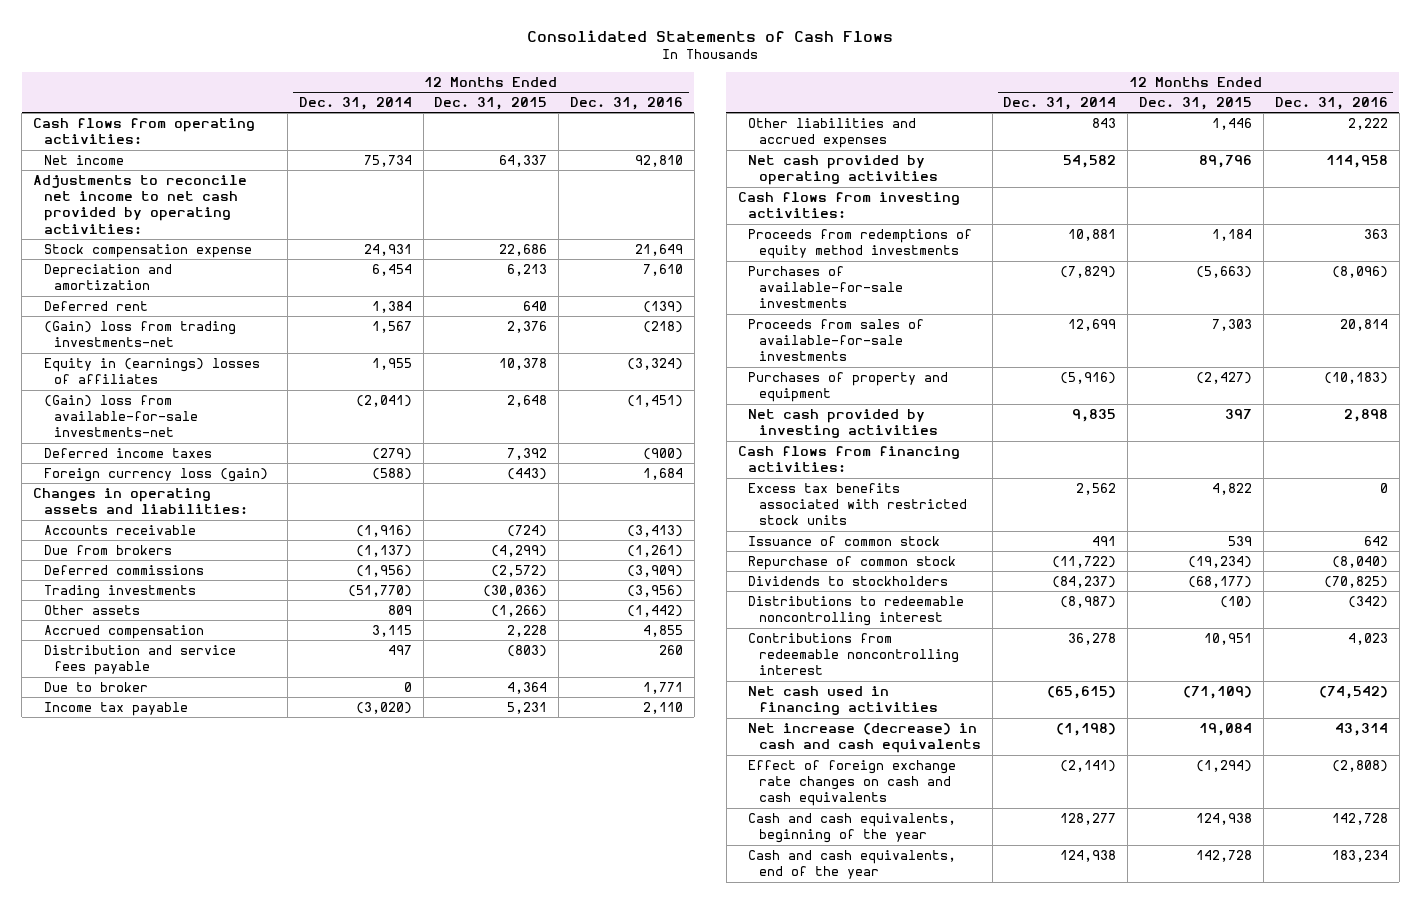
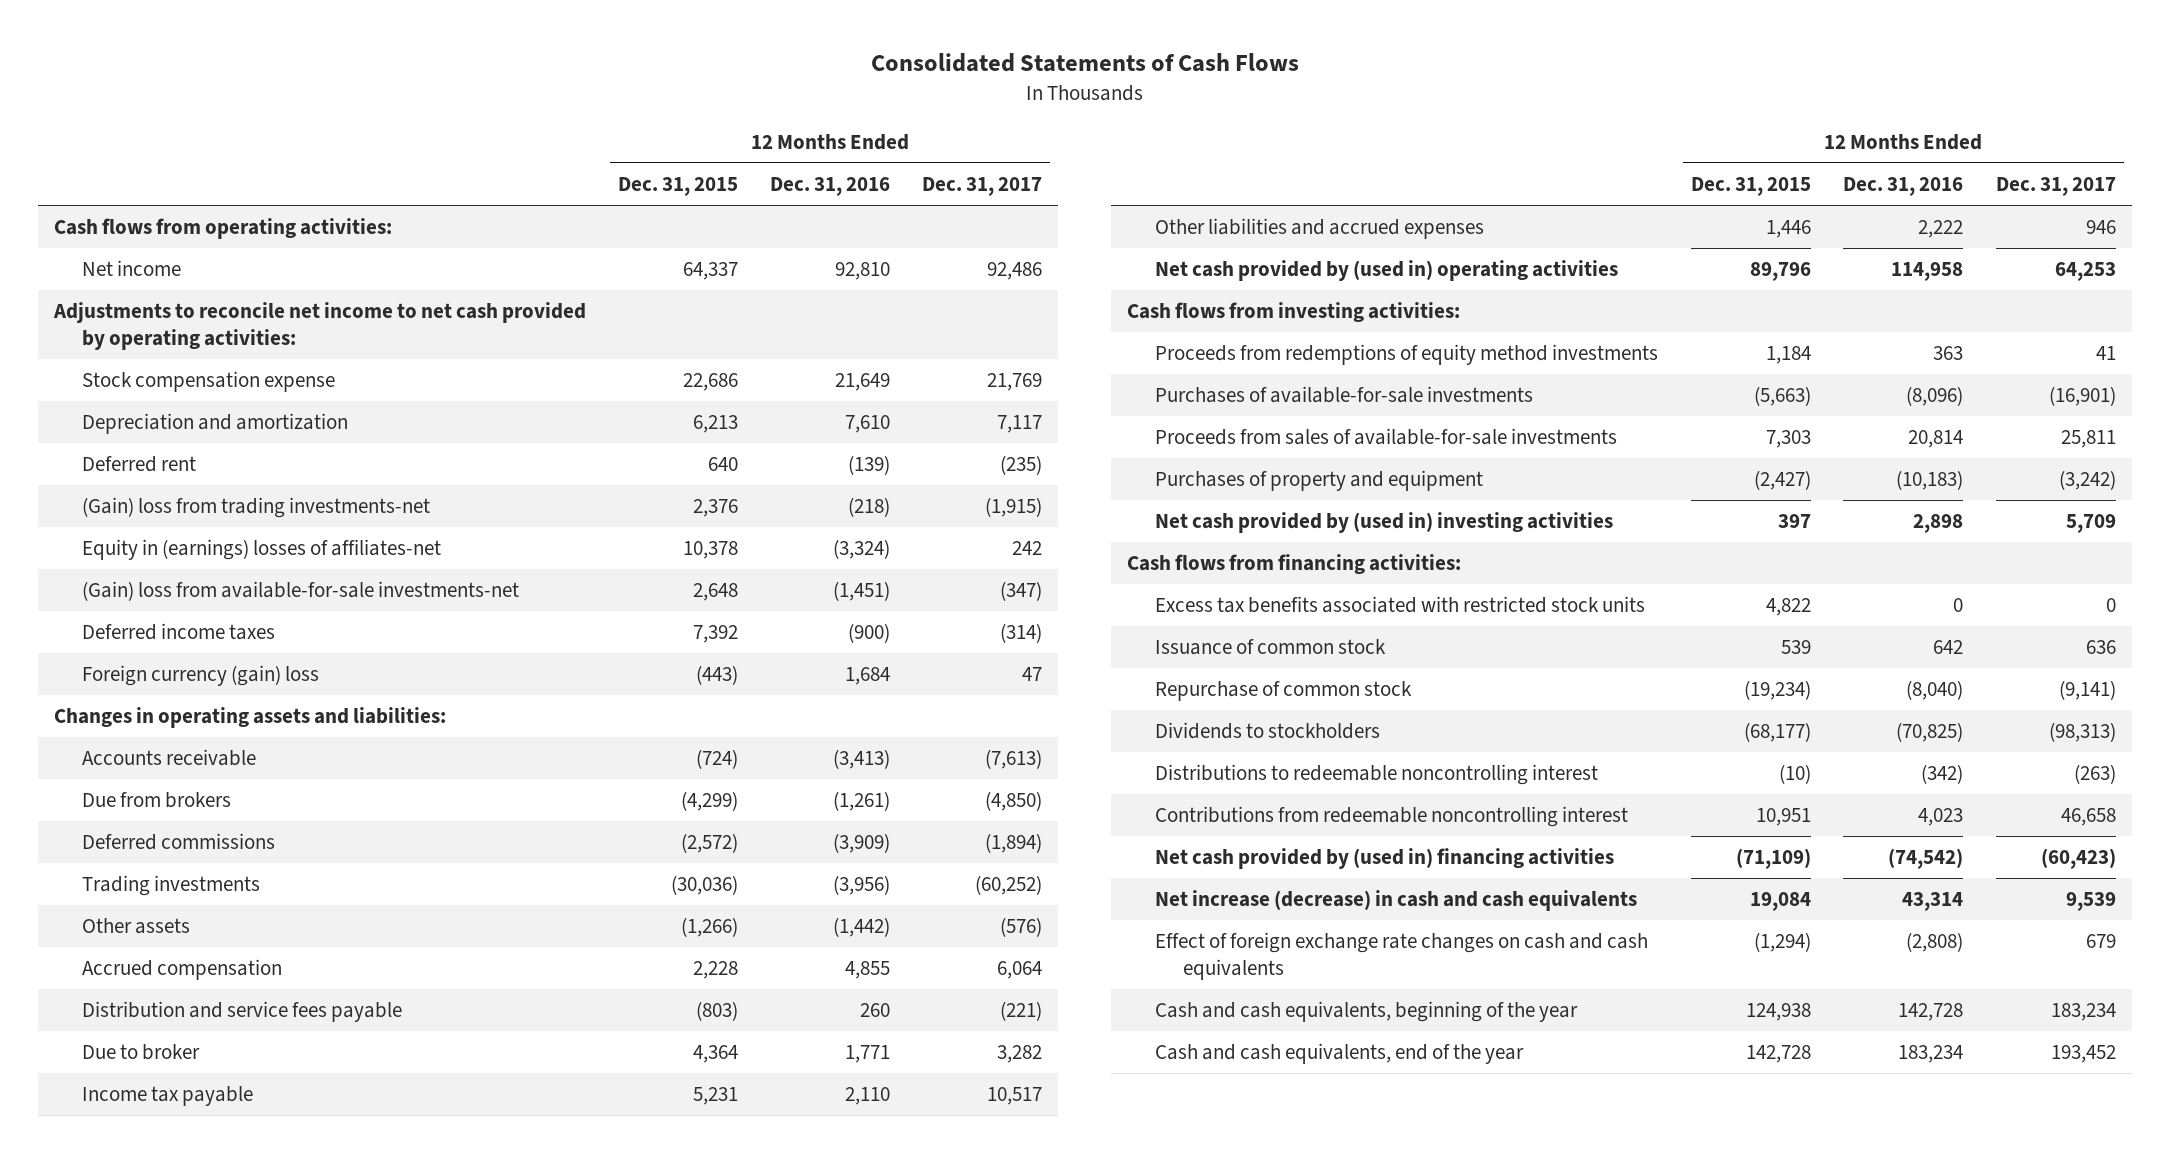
[298,97,412,111] Dec. 31, 2014 -> none
none -> [922,177,1043,197] Dec. 31, 2017
[43,358,260,385] Equity in (earnings) losses of affiliates -> [81,539,441,561] Equity in (earnings) losses of affiliates-net
[43,468,268,483] Foreign currency loss (gain) -> [81,665,319,687] Foreign currency (gain) loss
[748,155,938,186] Net cash provided by operating activities -> [1155,260,1619,282] Net cash provided by (used in) operating activities
[748,409,938,439] Net cash provided by investing activities -> [1155,512,1614,534] Net cash provided by (used in) investing activities
[748,686,938,716] Net cash used in financing activities -> [1155,848,1615,870] Net cash provided by (used in) financing activities

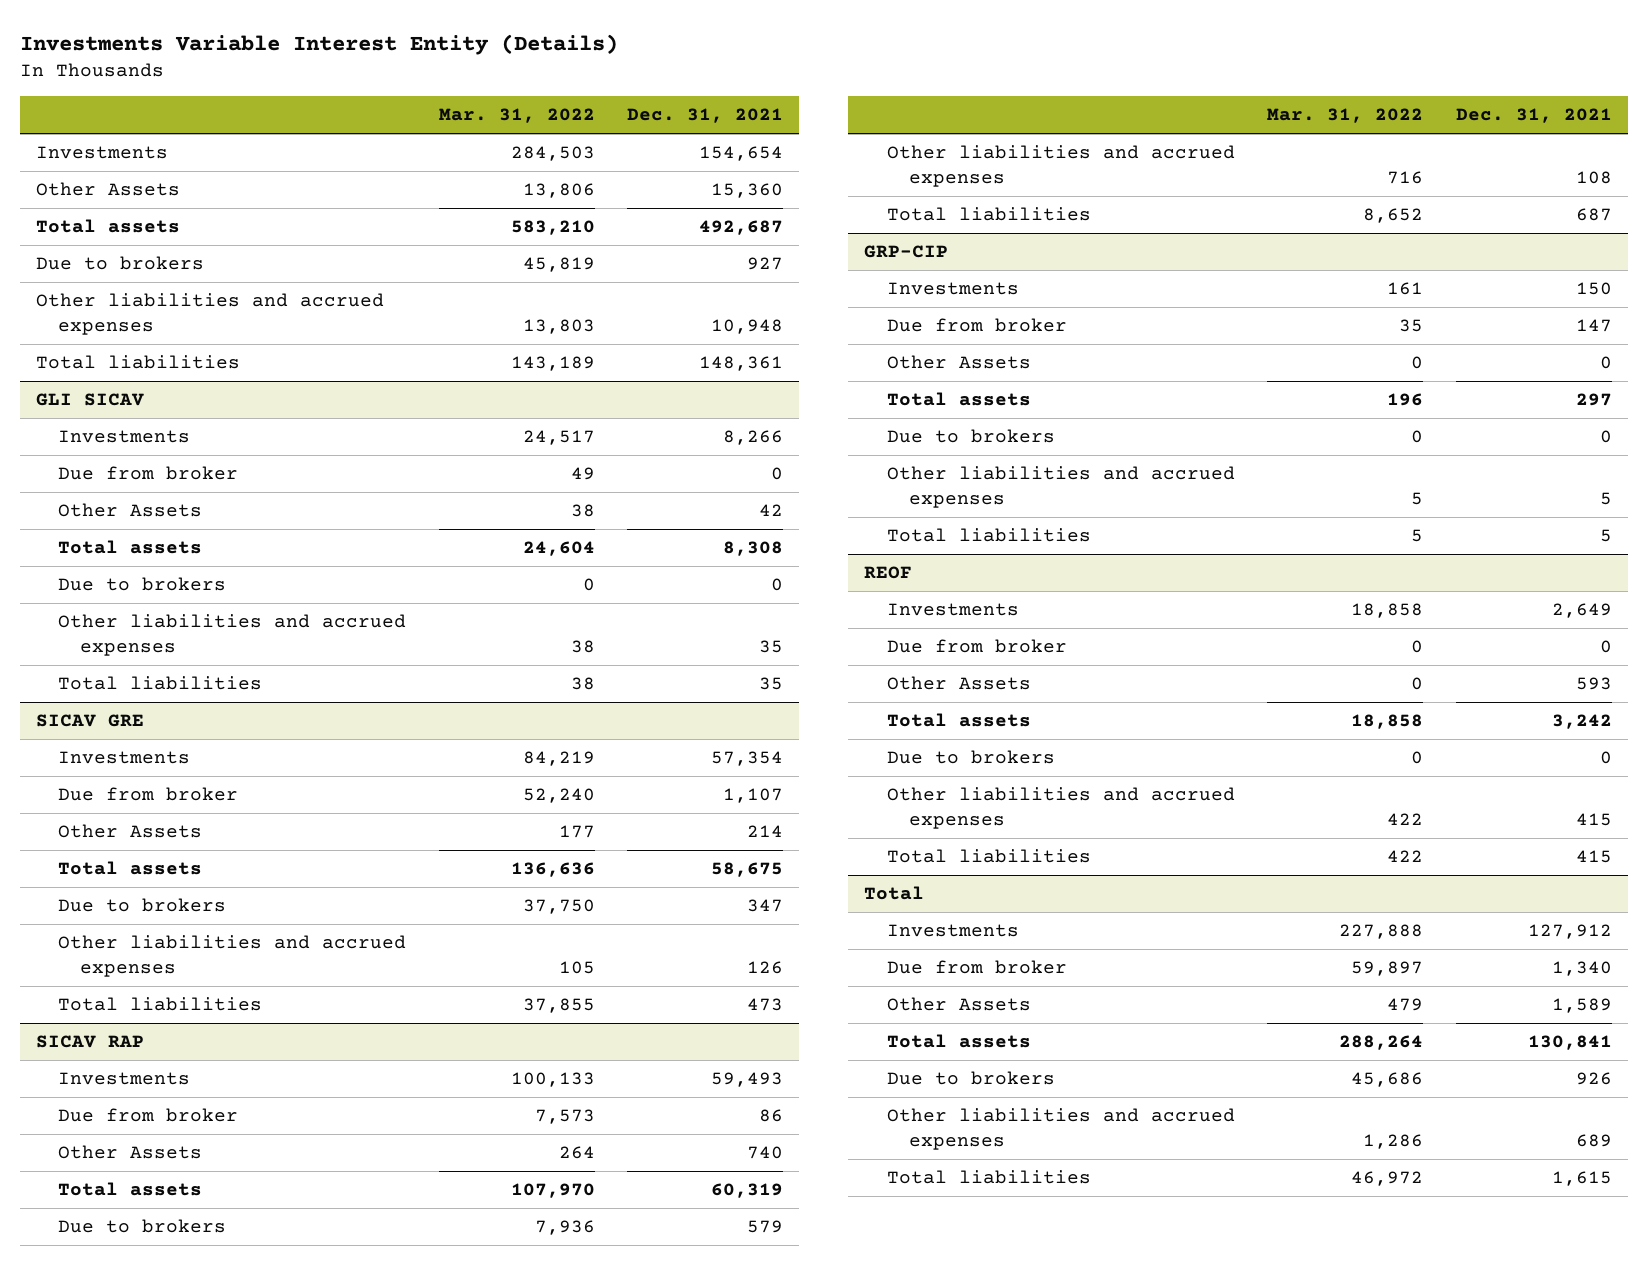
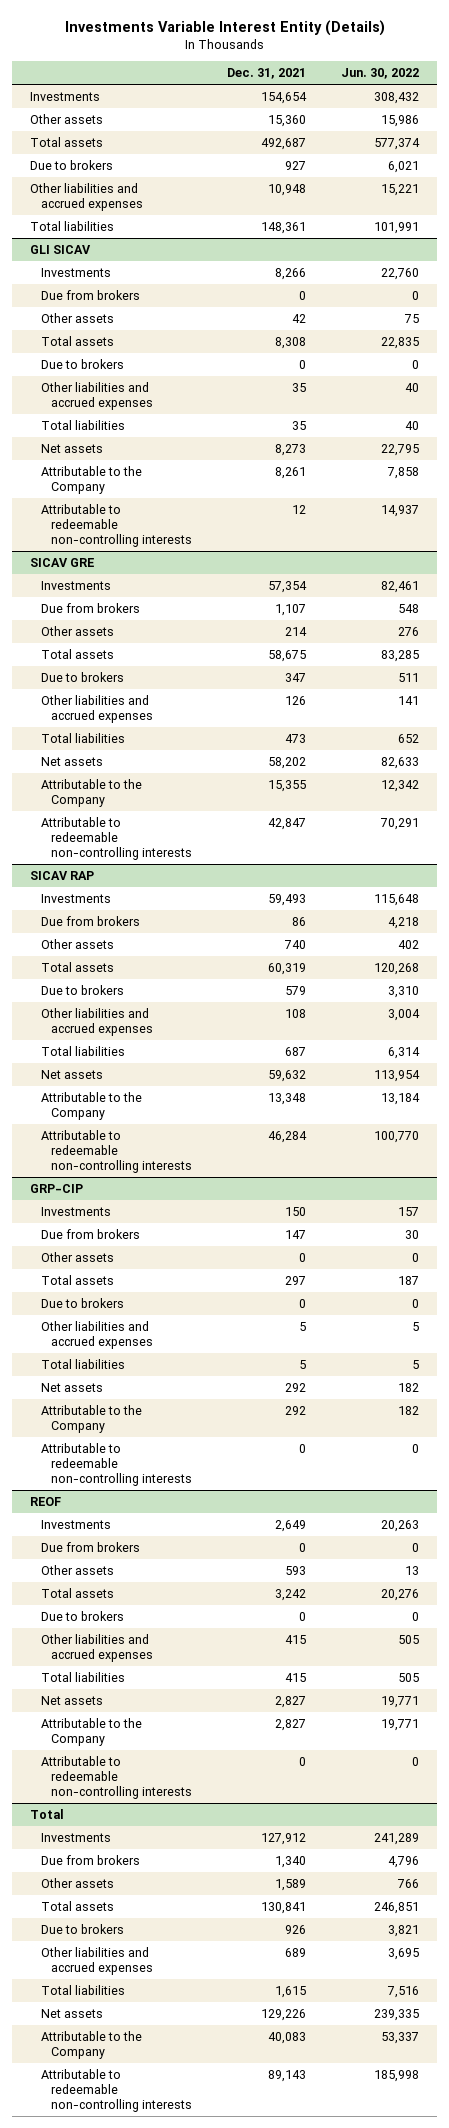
[438,108,595,124] Mar. 31, 2022 -> none
none -> [341,68,420,80] Jun. 30, 2022
[35,182,180,197] Other Assets -> [29,113,103,124] Other assets
[58,466,239,481] Due from broker -> [40,289,140,300] Due from brokers
[58,503,203,518] Other Assets -> [40,312,114,323] Other assets
none -> [40,443,103,453] Net assets
none -> [40,465,142,494] Attributable to the Company
none -> [40,503,193,547] Attributable to redeemable non-controlling interests
[58,787,239,802] Due from broker -> [40,602,140,613] Due from brokers
[58,824,203,839] Other Assets -> [40,625,114,636] Other assets
none -> [40,756,103,766] Net assets
none -> [40,778,142,807] Attributable to the Company
none -> [40,816,193,860] Attributable to redeemable non-controlling interests
[58,1108,239,1123] Due from broker -> [40,915,140,926] Due from brokers
[58,1145,203,1160] Other Assets -> [40,938,114,949] Other assets
none -> [40,1069,103,1079] Net assets
none -> [40,1091,142,1120] Attributable to the Company
none -> [40,1129,193,1173] Attributable to redeemable non-controlling interests
[886,318,1067,333] Due from broker -> [40,1228,140,1239] Due from brokers
[886,355,1031,370] Other Assets -> [40,1251,114,1262] Other assets
none -> [40,1382,103,1392] Net assets
none -> [40,1404,142,1433] Attributable to the Company
none -> [40,1442,193,1486] Attributable to redeemable non-controlling interests
[886,639,1067,654] Due from broker -> [40,1541,140,1552] Due from brokers
[886,676,1031,691] Other Assets -> [40,1564,114,1575] Other assets
none -> [40,1695,103,1705] Net assets
none -> [40,1717,142,1746] Attributable to the Company
none -> [40,1755,193,1799] Attributable to redeemable non-controlling interests
[886,960,1067,975] Due from broker -> [40,1854,140,1865] Due from brokers
[886,997,1031,1012] Other Assets -> [40,1877,114,1888] Other assets
none -> [40,2008,103,2018] Net assets
none -> [40,2030,142,2059] Attributable to the Company
none -> [40,2068,193,2112] Attributable to redeemable non-controlling interests

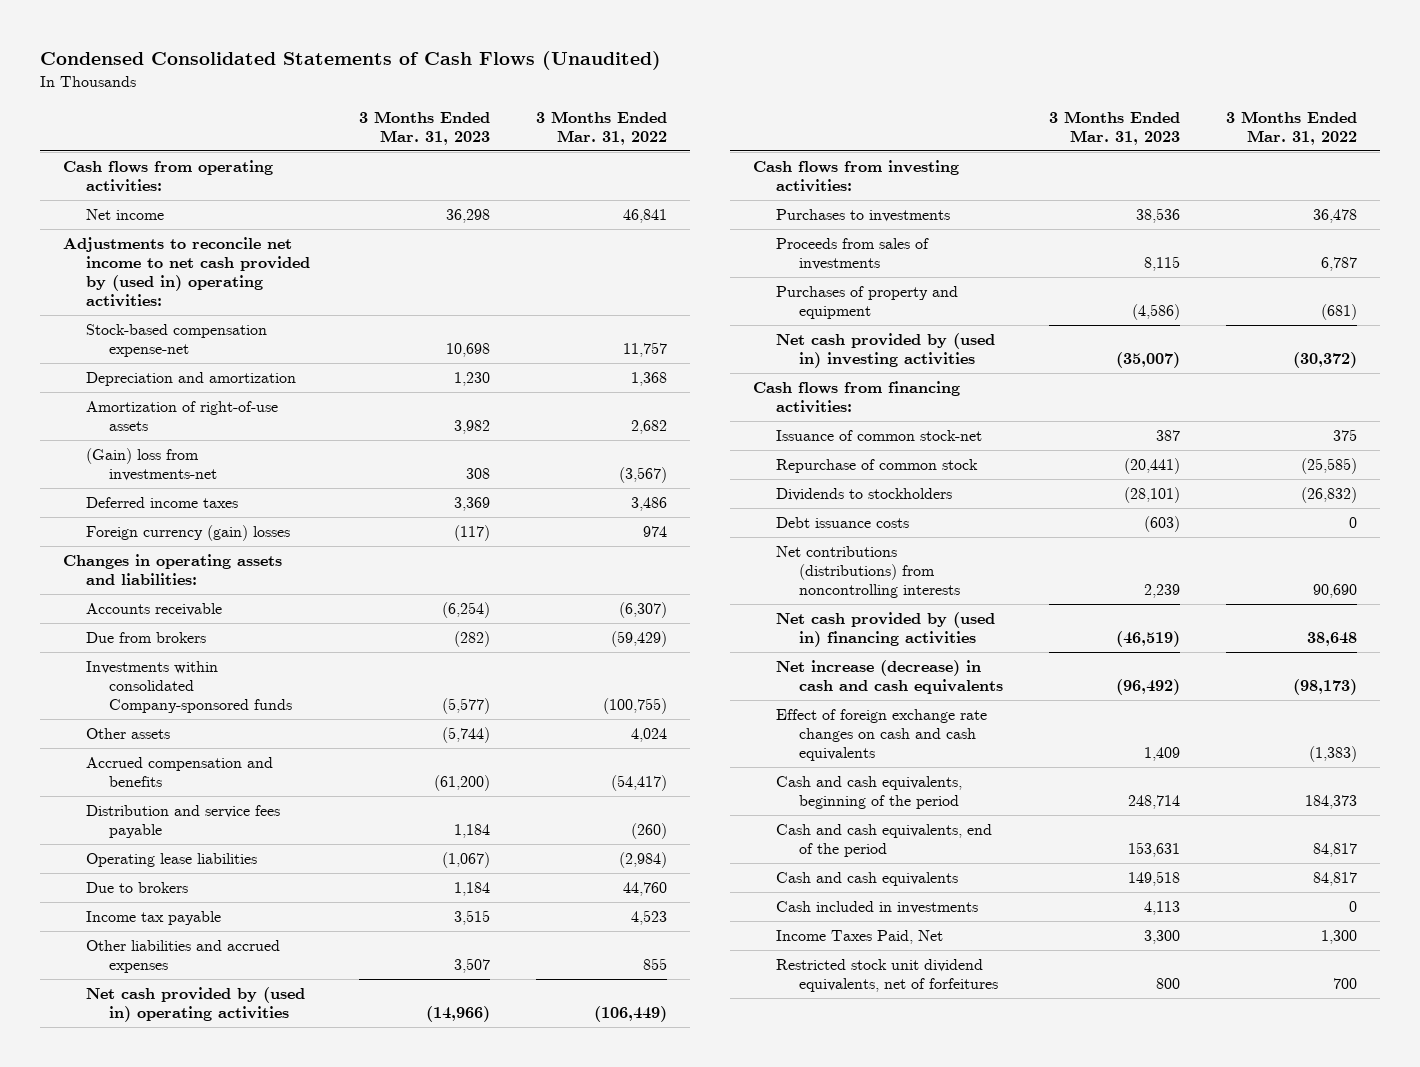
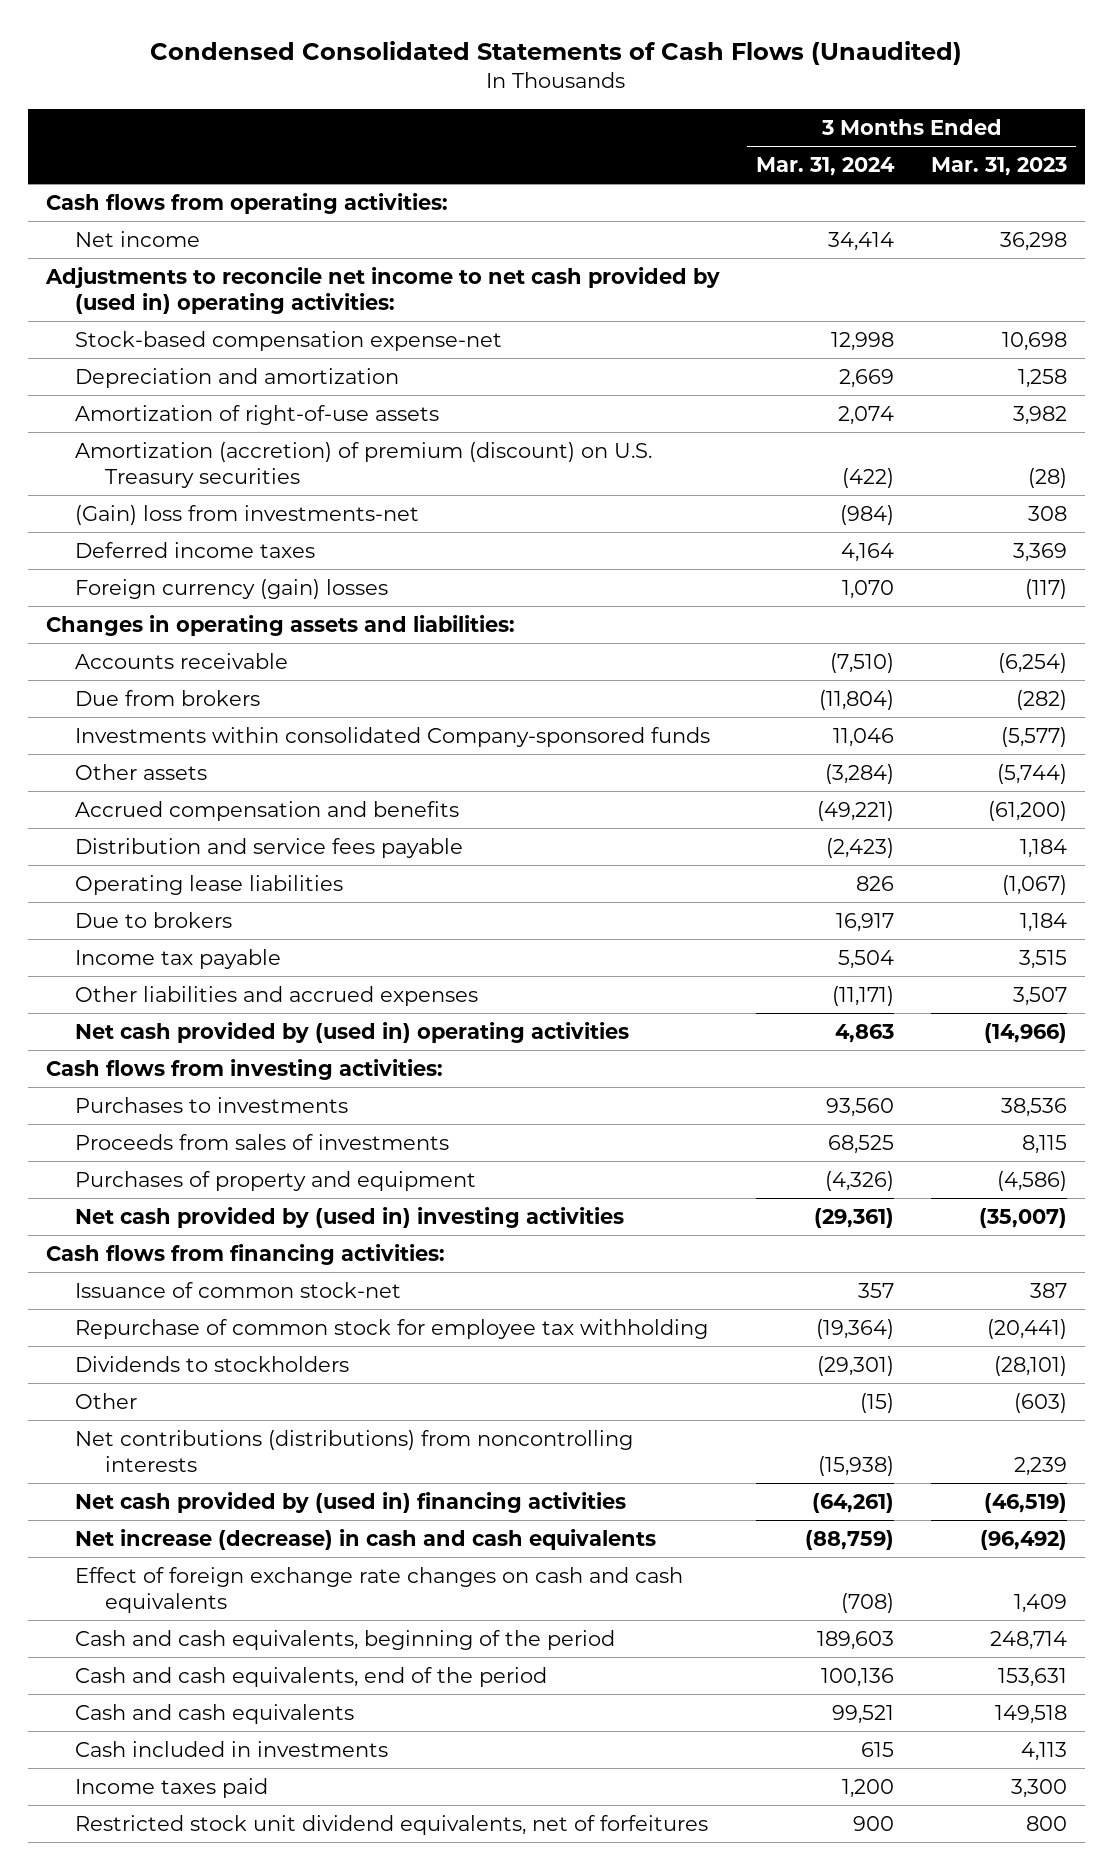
[535,110,667,145] 3 Months Ended Mar. 31, 2022 -> none
none -> [756,156,896,176] Mar. 31, 2024
[453,372,490,387] 1,230 -> [1017,368,1067,388] 1,258
none -> [75,441,653,488] Amortization (accretion) of premium (discount) on U.S. Treasury securities
[775,459,978,474] Repurchase of common stock -> [75,1318,709,1339] Repurchase of common stock for employee tax withholding
[775,517,909,529] Debt issuance costs -> [75,1392,138,1409] Other
[775,930,943,945] Income Taxes Paid, Net -> [75,1777,269,1798] Income taxes paid

